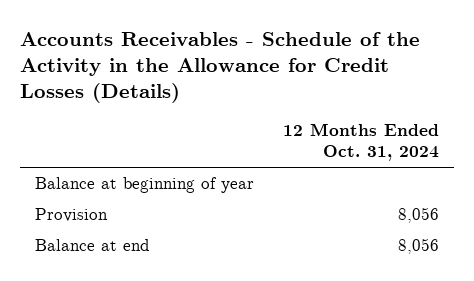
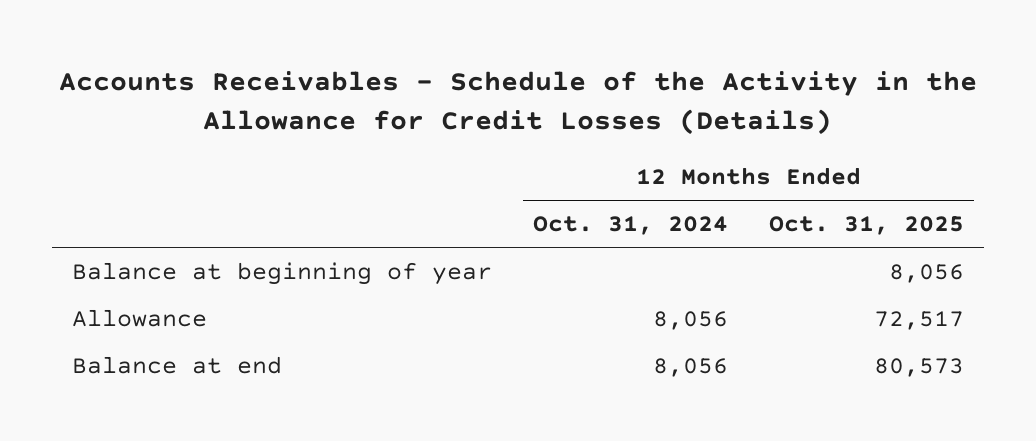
none -> [769,216,965,236] Oct. 31, 2025
[34,208,108,223] Provision -> [72,308,208,327] Allowance

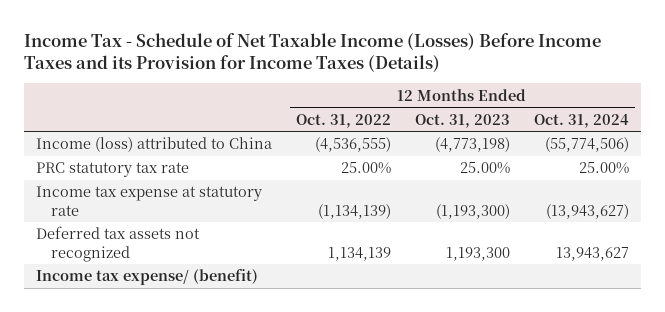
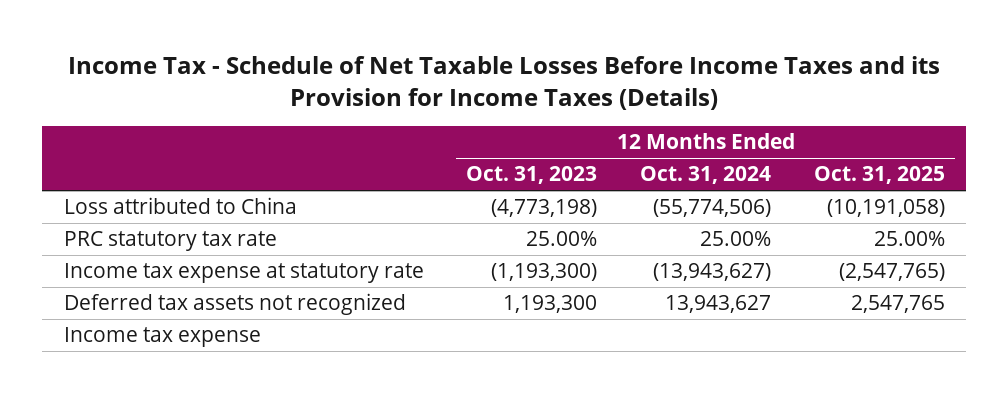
[24,32,602,72] Income Tax - Schedule of Net Taxable Income (Losses) Before Income Taxes and its Provision for Income Taxes (Details) -> [68,56,941,110] Income Tax - Schedule of Net Taxable Losses Before Income Taxes and its Provision for Income Taxes (Details)
[296,113,392,128] Oct. 31, 2022 -> none
none -> [813,166,945,185] Oct. 31, 2025
[36,137,273,153] Income (loss) attributed to China -> [63,197,297,215] Loss attributed to China
[36,269,259,286] Income tax expense/ (benefit) -> [63,327,261,348] Income tax expense

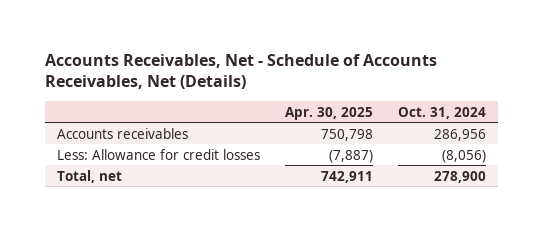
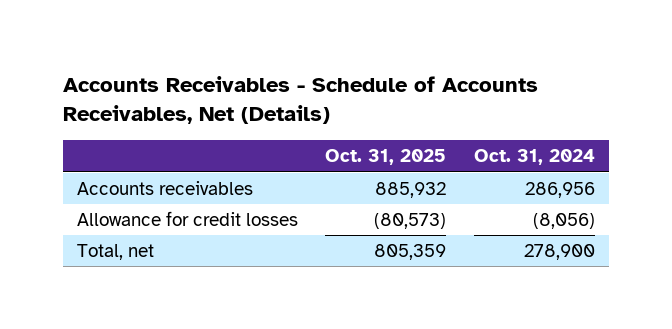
[44,54,437,90] Accounts Receivables, Net - Schedule of Accounts Receivables, Net (Details) -> [62,75,538,125] Accounts Receivables - Schedule of Accounts Receivables, Net (Details)
[285,106,374,120] Apr. 30, 2025 -> none
none -> [325,149,447,166] Oct. 31, 2025
[57,148,261,160] Less: Allowance for credit losses -> [76,211,298,227] Allowance for credit losses

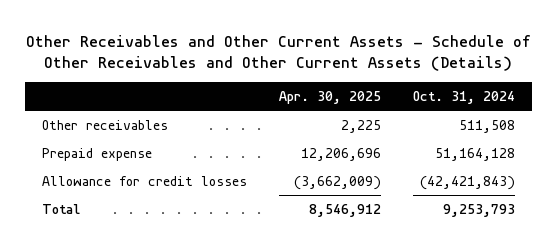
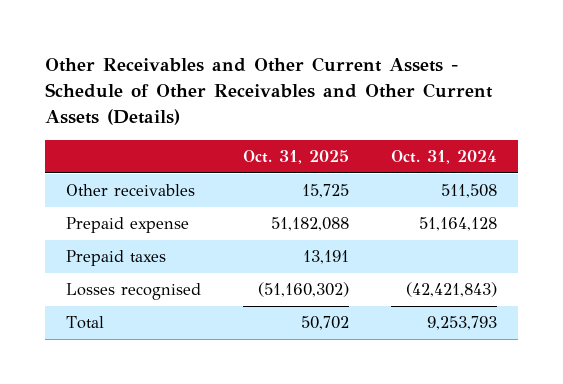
[278,91,381,105] Apr. 30, 2025 -> none
none -> [243,149,350,164] Oct. 31, 2025
none -> [66,250,167,267] Prepaid taxes
[41,175,247,186] Allowance for credit losses -> [66,283,202,301] Losses recognised

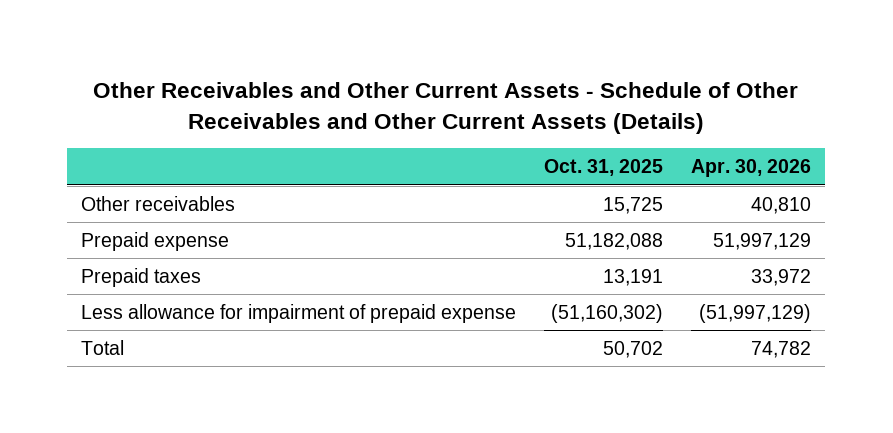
[391,149,498,164] Oct. 31, 2024 -> none
none -> [691,159,812,178] Apr. 30, 2026
[66,283,202,301] Losses recognised -> [81,303,517,323] Less allowance for impairment of prepaid expense

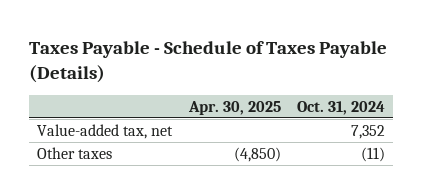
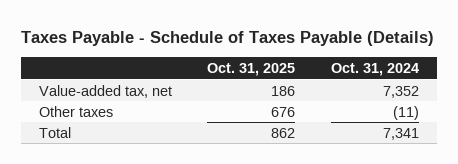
[187,100,281,115] Apr. 30, 2025 -> none
none -> [207,63,296,77] Oct. 31, 2025
none -> [38,126,71,138] Total

